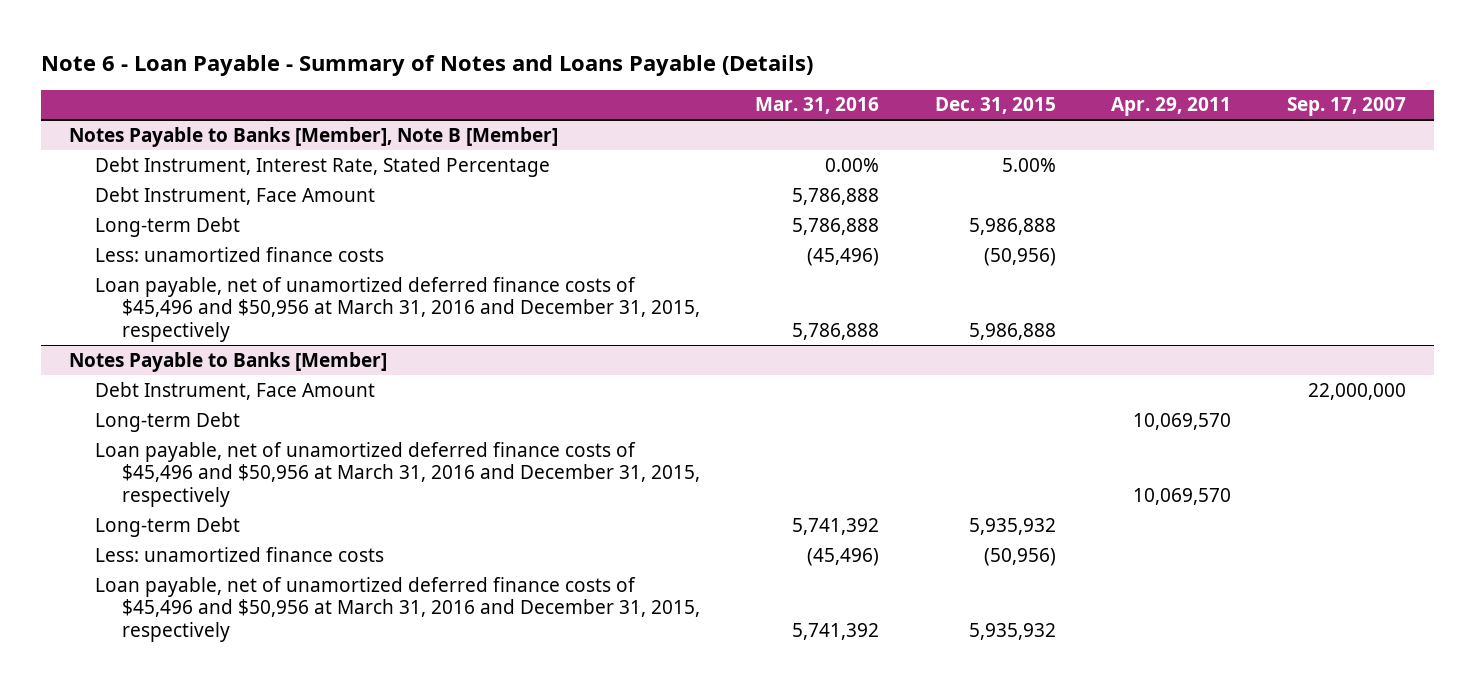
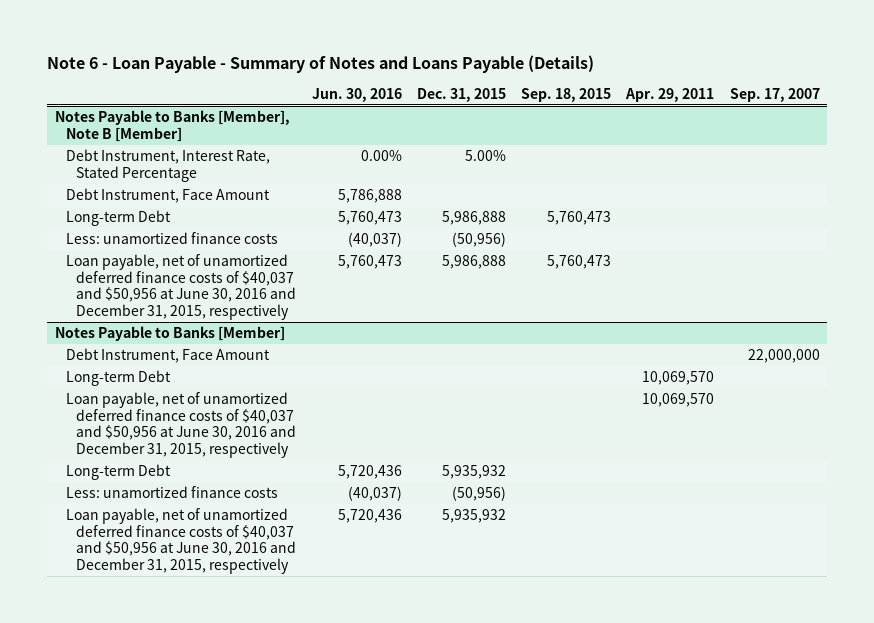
[755,97,880,115] Mar. 31, 2016 -> none
none -> [311,87,402,102] Jun. 30, 2016
none -> [521,87,612,102] Sep. 18, 2015
[95,276,701,342] Loan payable, net of unamortized deferred finance costs of $45,496 and $50,956 at March 31, 2016 and December 31, 2015, respectively -> [65,254,297,320] Loan payable, net of unamortized deferred finance costs of $40,037 and $50,956 at June 30, 2016 and December 31, 2015, respectively
[95,441,701,507] Loan payable, net of unamortized deferred finance costs of $45,496 and $50,956 at March 31, 2016 and December 31, 2015, respectively -> [65,392,297,458] Loan payable, net of unamortized deferred finance costs of $40,037 and $50,956 at June 30, 2016 and December 31, 2015, respectively
[95,576,701,642] Loan payable, net of unamortized deferred finance costs of $45,496 and $50,956 at March 31, 2016 and December 31, 2015, respectively -> [65,508,297,574] Loan payable, net of unamortized deferred finance costs of $40,037 and $50,956 at June 30, 2016 and December 31, 2015, respectively

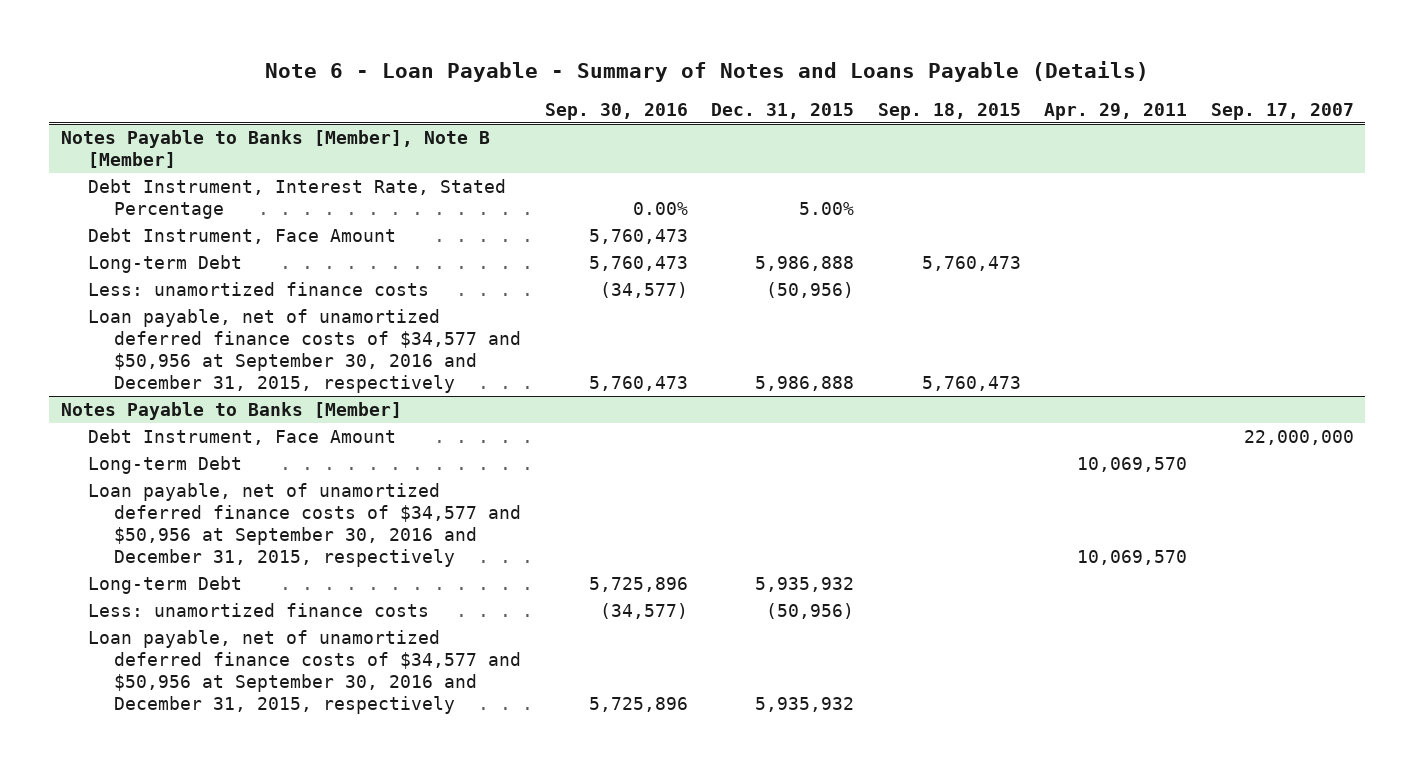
[311,87,402,102] Jun. 30, 2016 -> none
none -> [544,102,688,120] Sep. 30, 2016
[65,254,297,320] Loan payable, net of unamortized deferred finance costs of $40,037 and $50,956 at June 30, 2016 and December 31, 2015, respectively -> [87,309,522,393] Loan payable, net of unamortized deferred finance costs of $34,577 and $50,956 at September 30, 2016 and December 31, 2015, respectively
[65,392,297,458] Loan payable, net of unamortized deferred finance costs of $40,037 and $50,956 at June 30, 2016 and December 31, 2015, respectively -> [87,483,522,567] Loan payable, net of unamortized deferred finance costs of $34,577 and $50,956 at September 30, 2016 and December 31, 2015, respectively
[65,508,297,574] Loan payable, net of unamortized deferred finance costs of $40,037 and $50,956 at June 30, 2016 and December 31, 2015, respectively -> [87,630,522,714] Loan payable, net of unamortized deferred finance costs of $34,577 and $50,956 at September 30, 2016 and December 31, 2015, respectively

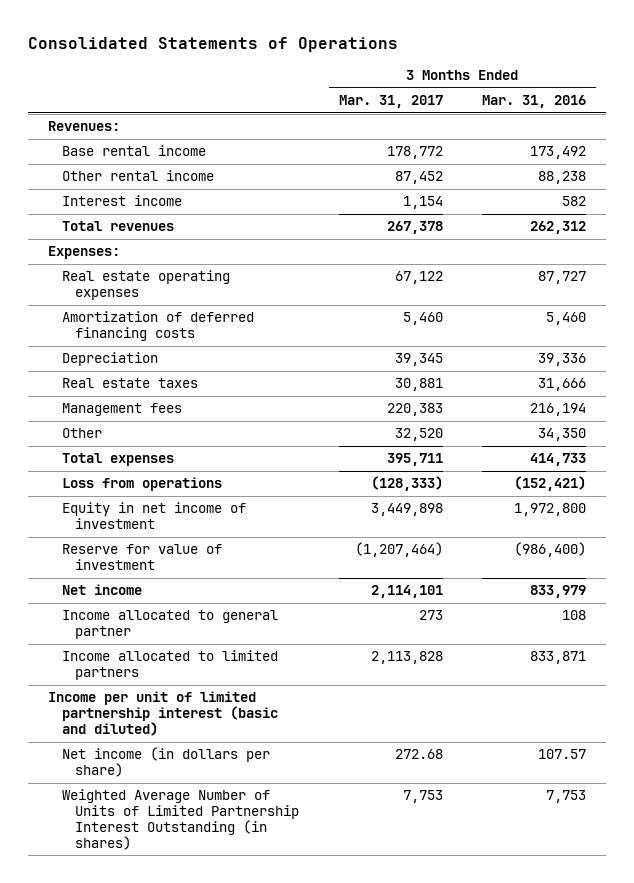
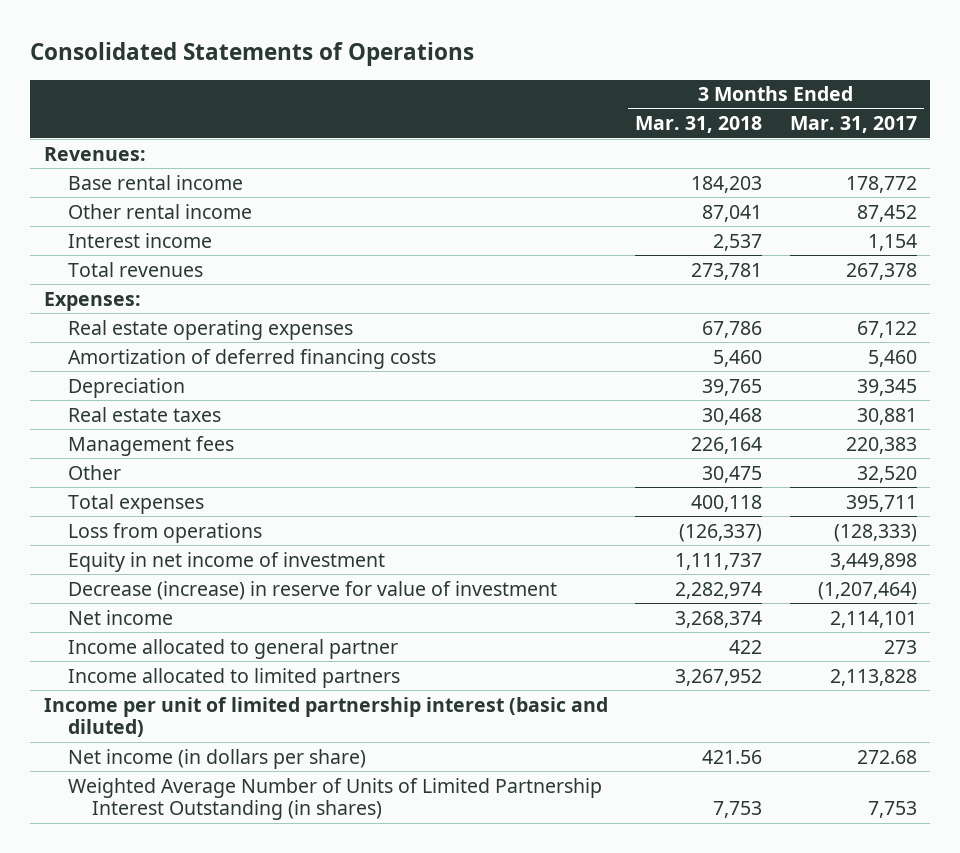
[481,94,586,108] Mar. 31, 2016 -> none
none -> [635,116,763,134] Mar. 31, 2018
[61,544,222,571] Reserve for value of investment -> [67,580,557,600] Decrease (increase) in reserve for value of investment

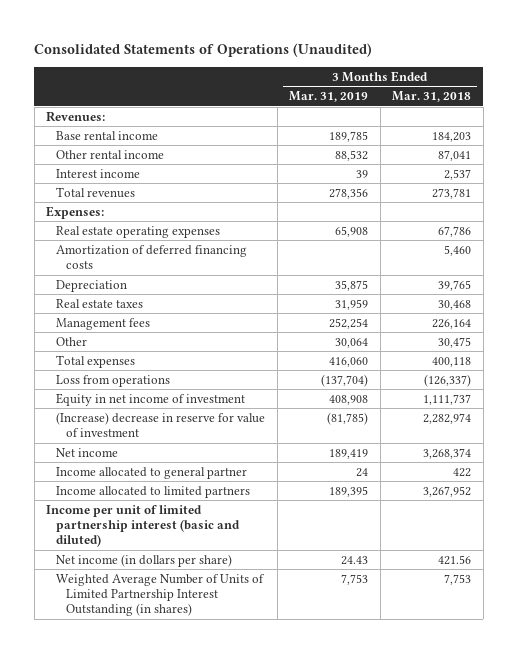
[29,42,474,67] Consolidated Statements of Operations -> [34,43,373,58] Consolidated Statements of Operations (Unaudited)
[789,116,917,134] Mar. 31, 2017 -> none
none -> [289,91,369,103] Mar. 31, 2019
[67,580,557,600] Decrease (increase) in reserve for value of investment -> [55,411,265,438] (Increase) decrease in reserve for value of investment

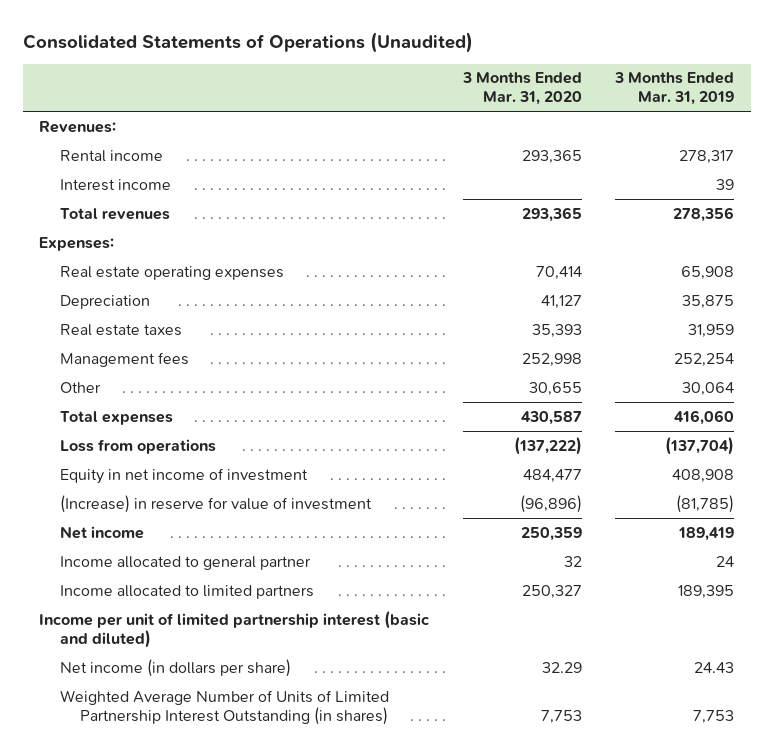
[392,91,472,103] Mar. 31, 2018 -> none
none -> [461,72,582,106] 3 Months Ended Mar. 31, 2020
[55,149,164,159] Other rental income -> none
[55,130,158,140] Base rental income -> [59,149,163,162] Rental income
[329,130,369,142] 189,785 -> [678,149,734,164] 278,317
[55,244,247,270] Amortization of deferred financing costs -> none
[55,411,265,438] (Increase) decrease in reserve for value of investment -> [59,494,372,513] (Increase) in reserve for value of investment

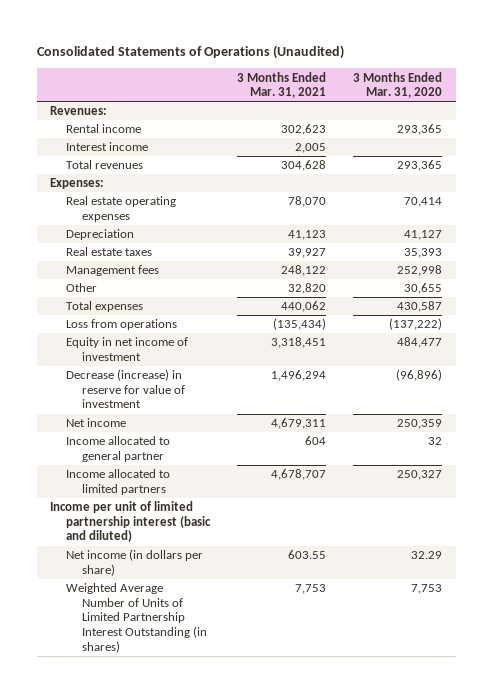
[613,72,734,106] 3 Months Ended Mar. 31, 2019 -> none
none -> [237,71,327,99] 3 Months Ended Mar. 31, 2021
[59,494,372,513] (Increase) in reserve for value of investment -> [66,369,186,409] Decrease (increase) in reserve for value of investment

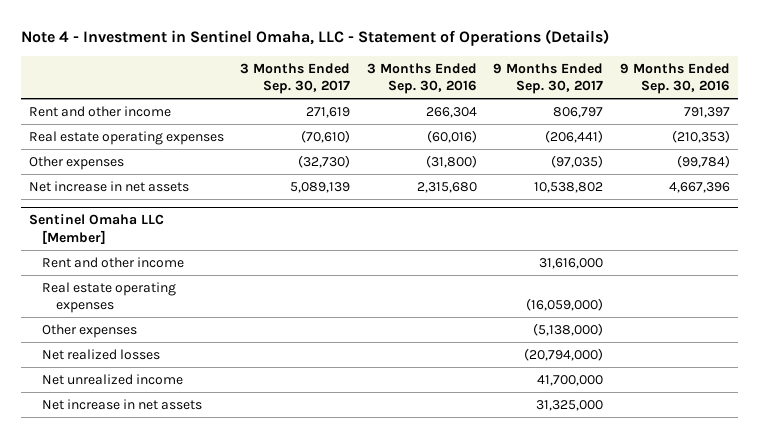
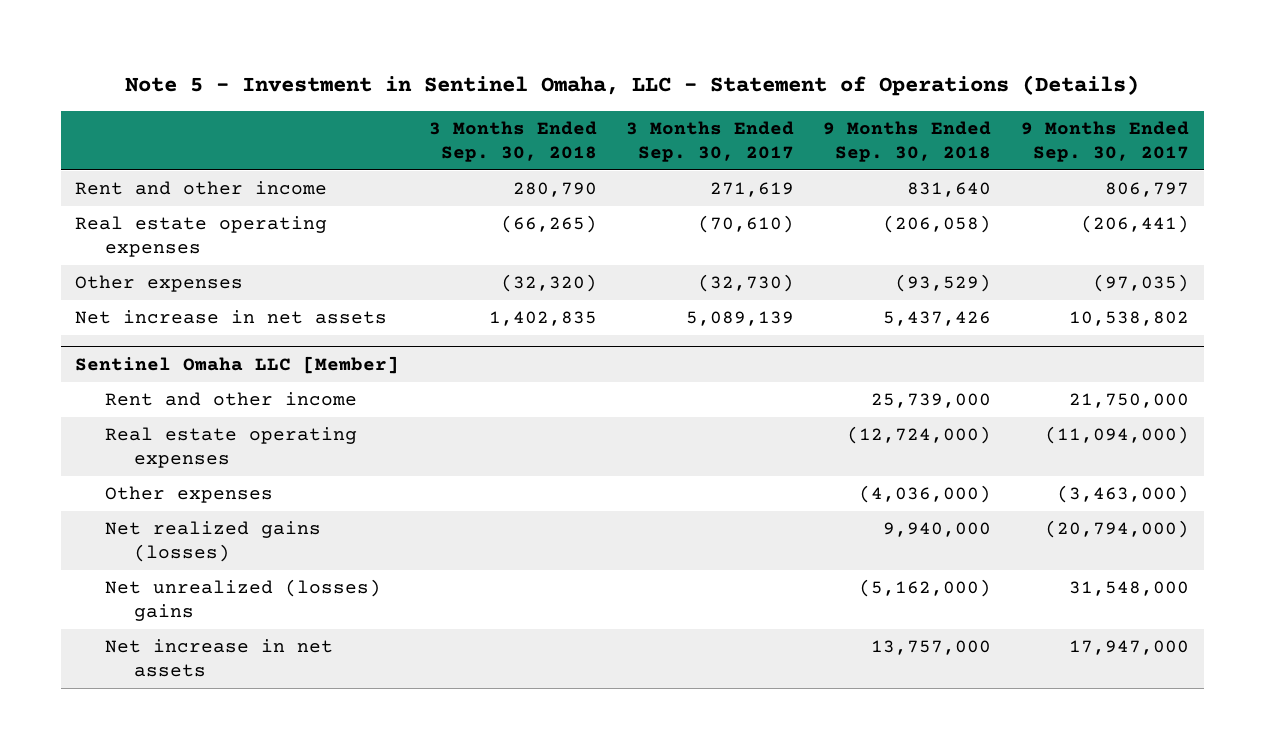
[20,29,609,47] Note 4 - Investment in Sentinel Omaha, LLC - Statement of Operations (Details) -> [125,74,1140,96] Note 5 - Investment in Sentinel Omaha, LLC - Statement of Operations (Details)
[366,62,477,95] 3 Months Ended Sep. 30, 2016 -> none
[619,62,730,95] 9 Months Ended Sep. 30, 2016 -> none
none -> [428,120,597,162] 3 Months Ended Sep. 30, 2018
none -> [823,120,992,162] 9 Months Ended Sep. 30, 2018
[539,257,604,269] 31,616,000 -> [1068,393,1189,409] 21,750,000
[526,297,604,311] (16,059,000) -> [1044,426,1189,445] (11,094,000)
[533,322,604,336] (5,138,000) -> [1056,485,1189,504] (3,463,000)
[42,348,161,360] Net realized losses -> [104,521,321,563] Net realized gains (losses)
[42,373,184,385] Net unrealized income -> [104,579,381,622] Net unrealized (losses) gains
[537,374,604,386] 41,700,000 -> [1068,581,1189,597] 31,548,000
[536,399,604,411] 31,325,000 -> [1068,640,1189,656] 17,947,000

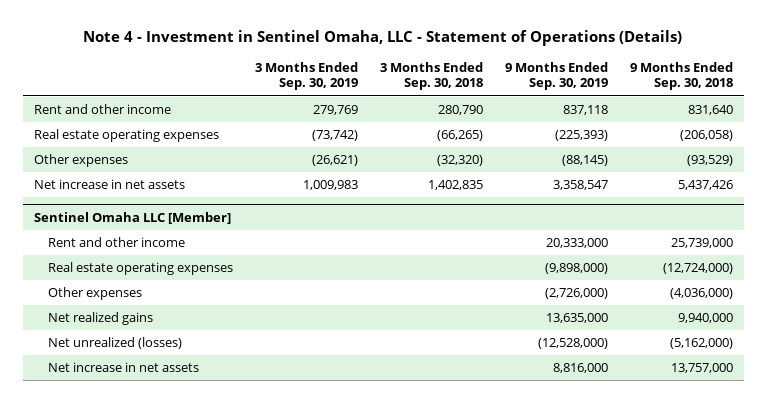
[125,74,1140,96] Note 5 - Investment in Sentinel Omaha, LLC - Statement of Operations (Details) -> [83,30,683,47] Note 4 - Investment in Sentinel Omaha, LLC - Statement of Operations (Details)
[626,120,795,162] 3 Months Ended Sep. 30, 2017 -> none
[1020,120,1189,162] 9 Months Ended Sep. 30, 2017 -> none
none -> [254,61,358,91] 3 Months Ended Sep. 30, 2019
none -> [505,61,609,91] 9 Months Ended Sep. 30, 2019
[104,521,321,563] Net realized gains (losses) -> [47,312,153,326] Net realized gains
[104,579,381,622] Net unrealized (losses) gains -> [47,337,182,350] Net unrealized (losses)

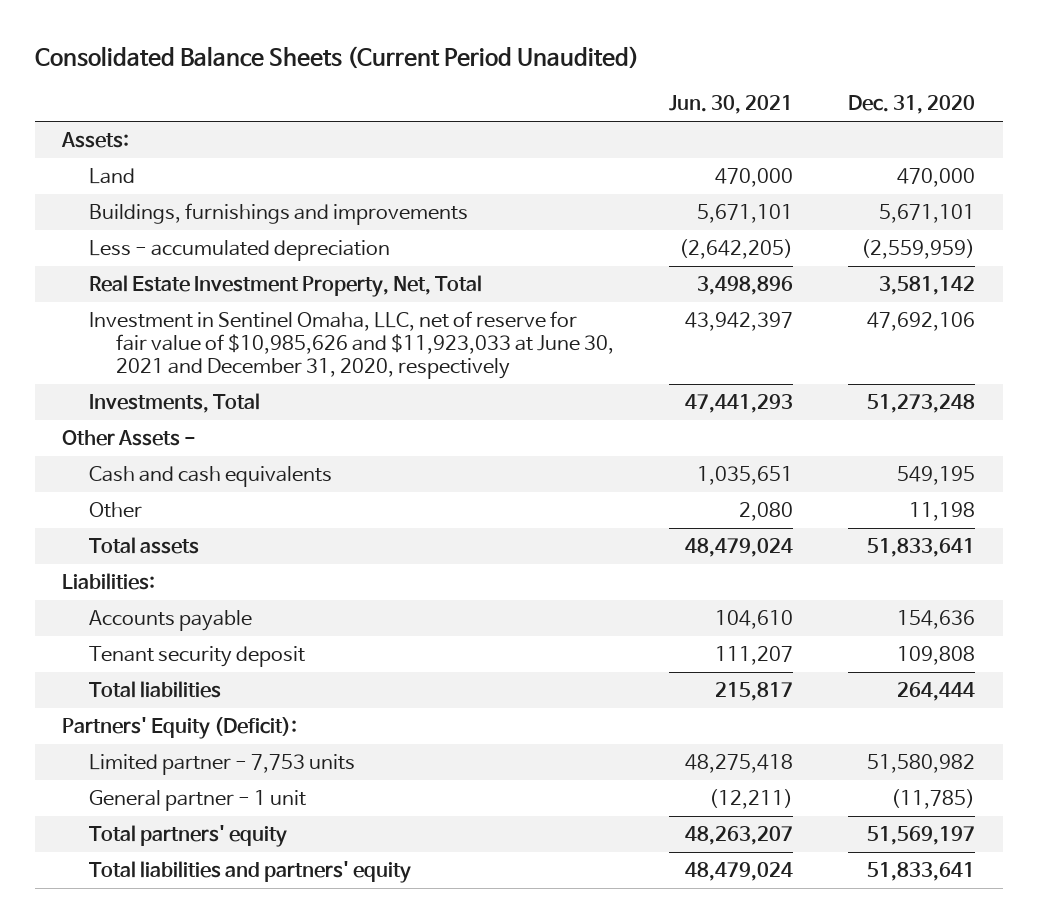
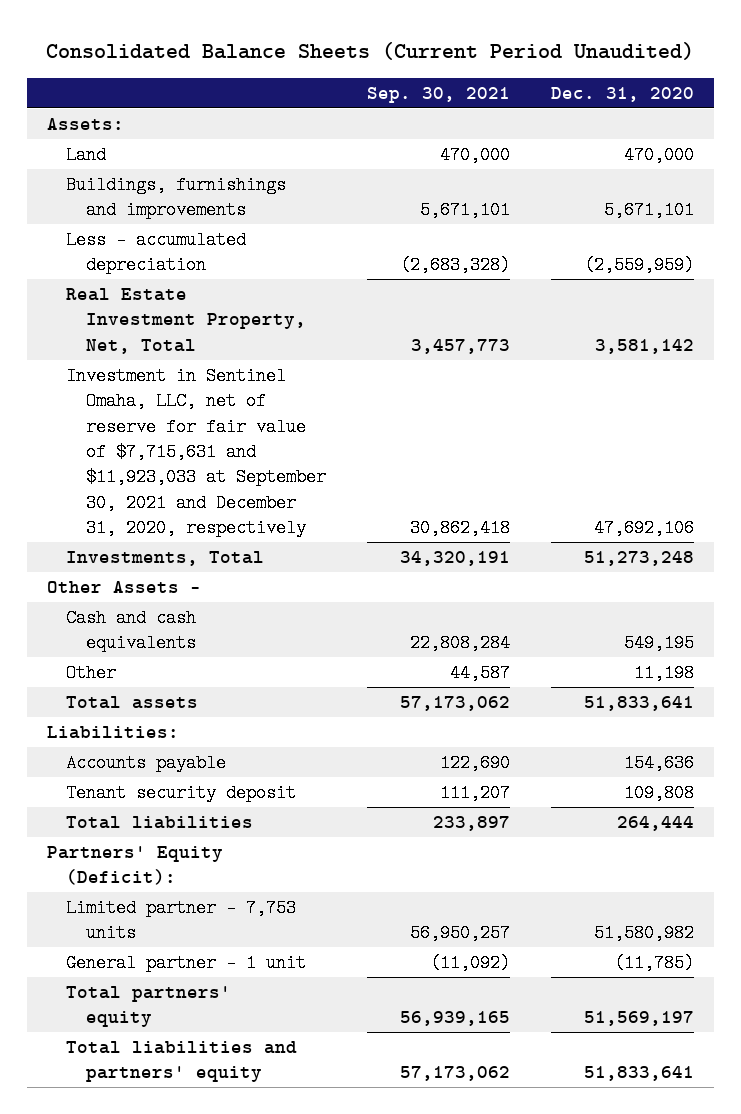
[668,95,793,115] Jun. 30, 2021 -> none
none -> [366,86,510,103] Sep. 30, 2021
[89,311,614,379] Investment in Sentinel Omaha, LLC, net of reserve for fair value of $10,985,626 and $11,923,033 at June 30, 2021 and December 31, 2020, respectively -> [66,367,326,537] Investment in Sentinel Omaha, LLC, net of reserve for fair value of $7,715,631 and $11,923,033 at September 30, 2021 and December 31, 2020, respectively

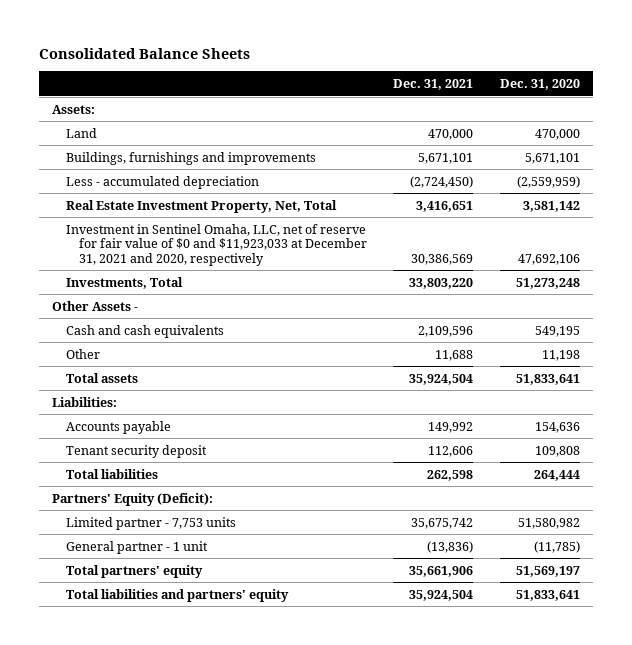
[46,41,695,60] Consolidated Balance Sheets (Current Period Unaudited) -> [39,47,251,59] Consolidated Balance Sheets
[366,86,510,103] Sep. 30, 2021 -> none
none -> [393,78,474,90] Dec. 31, 2021
[66,367,326,537] Investment in Sentinel Omaha, LLC, net of reserve for fair value of $7,715,631 and $11,923,033 at September 30, 2021 and December 31, 2020, respectively -> [65,223,368,266] Investment in Sentinel Omaha, LLC, net of reserve for fair value of $0 and $11,923,033 at December 31, 2021 and 2020, respectively

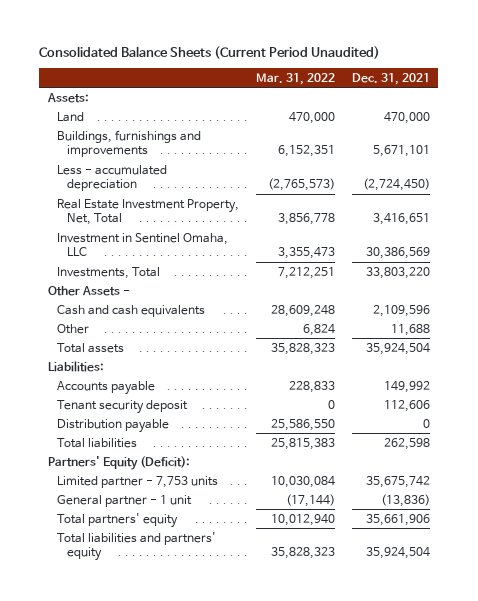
[39,47,251,59] Consolidated Balance Sheets -> [39,45,381,59] Consolidated Balance Sheets (Current Period Unaudited)
[499,78,580,90] Dec. 31, 2020 -> none
none -> [256,72,336,85] Mar. 31, 2022
[65,223,368,266] Investment in Sentinel Omaha, LLC, net of reserve for fair value of $0 and $11,923,033 at December 31, 2021 and 2020, respectively -> [57,232,229,257] Investment in Sentinel Omaha, LLC
none -> [57,418,170,433] Distribution payable

